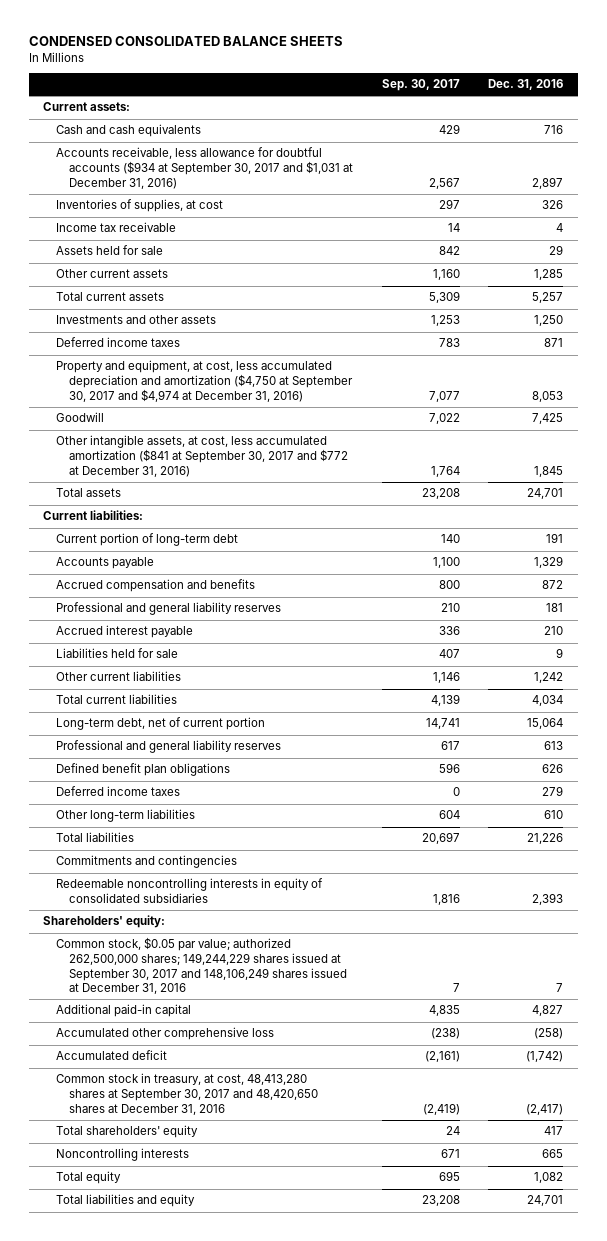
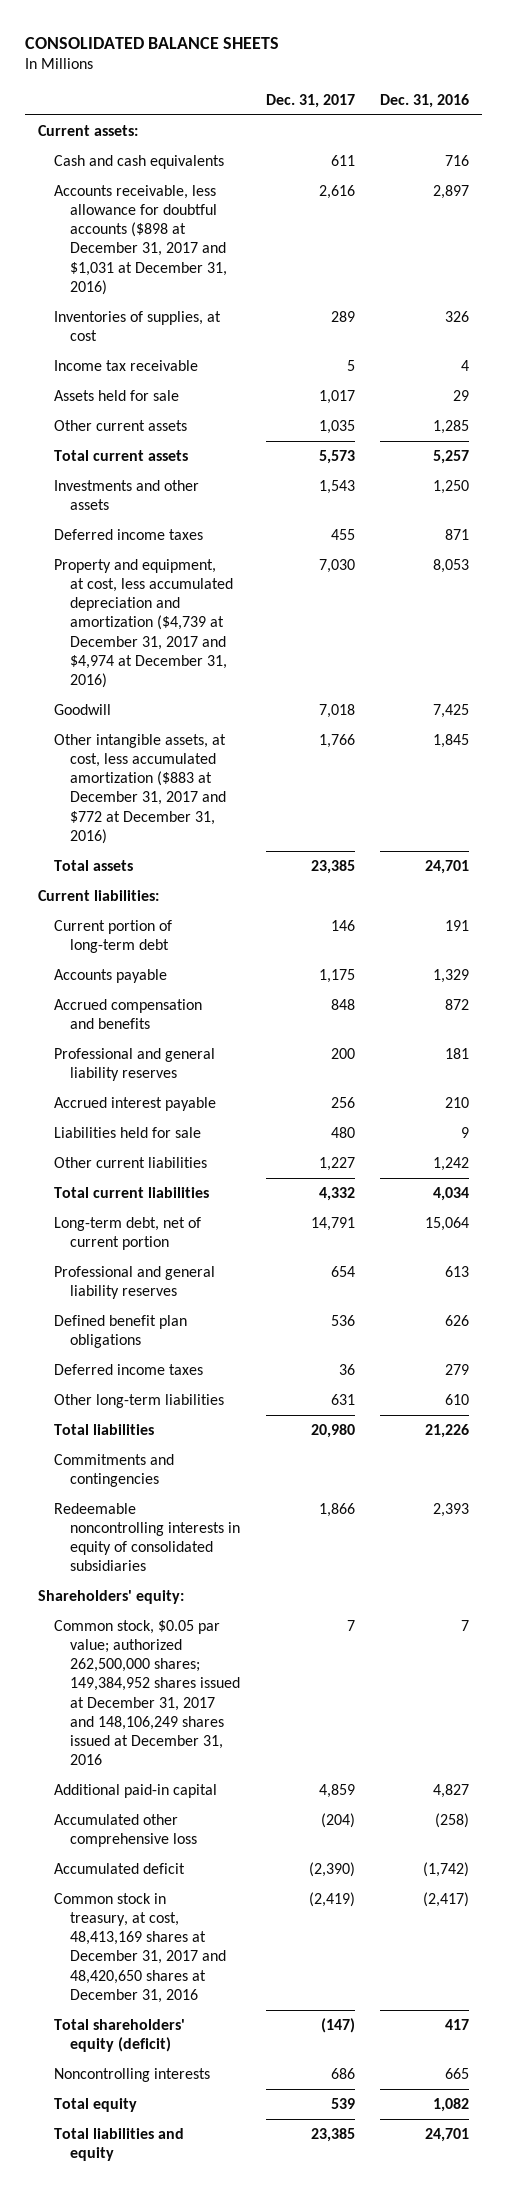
[28,36,343,47] CONDENSED CONSOLIDATED BALANCE SHEETS -> [24,36,279,49] CONSOLIDATED BALANCE SHEETS
[381,79,460,92] Sep. 30, 2017 -> none
none -> [265,93,355,108] Dec. 31, 2017
[56,147,353,189] Accounts receivable, less allowance for doubtful accounts ($934 at September 30, 2017 and $1,031 at December 31, 2016) -> [53,184,228,295] Accounts receivable, less allowance for doubtful accounts ($898 at December 31, 2017 and $1,031 at December 31, 2016)
[56,360,353,402] Property and equipment, at cost, less accumulated depreciation and amortization ($4,750 at September 30, 2017 and $4,974 at December 31, 2016) -> [53,558,234,688] Property and equipment, at cost, less accumulated depreciation and amortization ($4,739 at December 31, 2017 and $4,974 at December 31, 2016)
[56,435,348,477] Other intangible assets, at cost, less accumulated amortization ($841 at September 30, 2017 and $772 at December 31, 2016) -> [53,733,227,844] Other intangible assets, at cost, less accumulated amortization ($883 at December 31, 2017 and $772 at December 31, 2016)
[56,937,347,995] Common stock, $0.05 par value; authorized 262,500,000 shares; 149,244,229 shares issued at September 30, 2017 and 148,106,249 shares issued at December 31, 2016 -> [53,1619,241,1765] Common stock, $0.05 par value; authorized 262,500,000 shares; 149,384,952 shares issued at December 31, 2017 and 148,106,249 shares issued at December 31, 2016
[56,1073,318,1115] Common stock in treasury, at cost, 48,413,280 shares at September 30, 2017 and 48,420,650 shares at December 31, 2016 -> [53,1892,227,2003] Common stock in treasury, at cost, 48,413,169 shares at December 31, 2017 and 48,420,650 shares at December 31, 2016
[56,1125,199,1139] Total shareholders' equity -> [53,2018,185,2053] Total shareholders' equity (deficit)

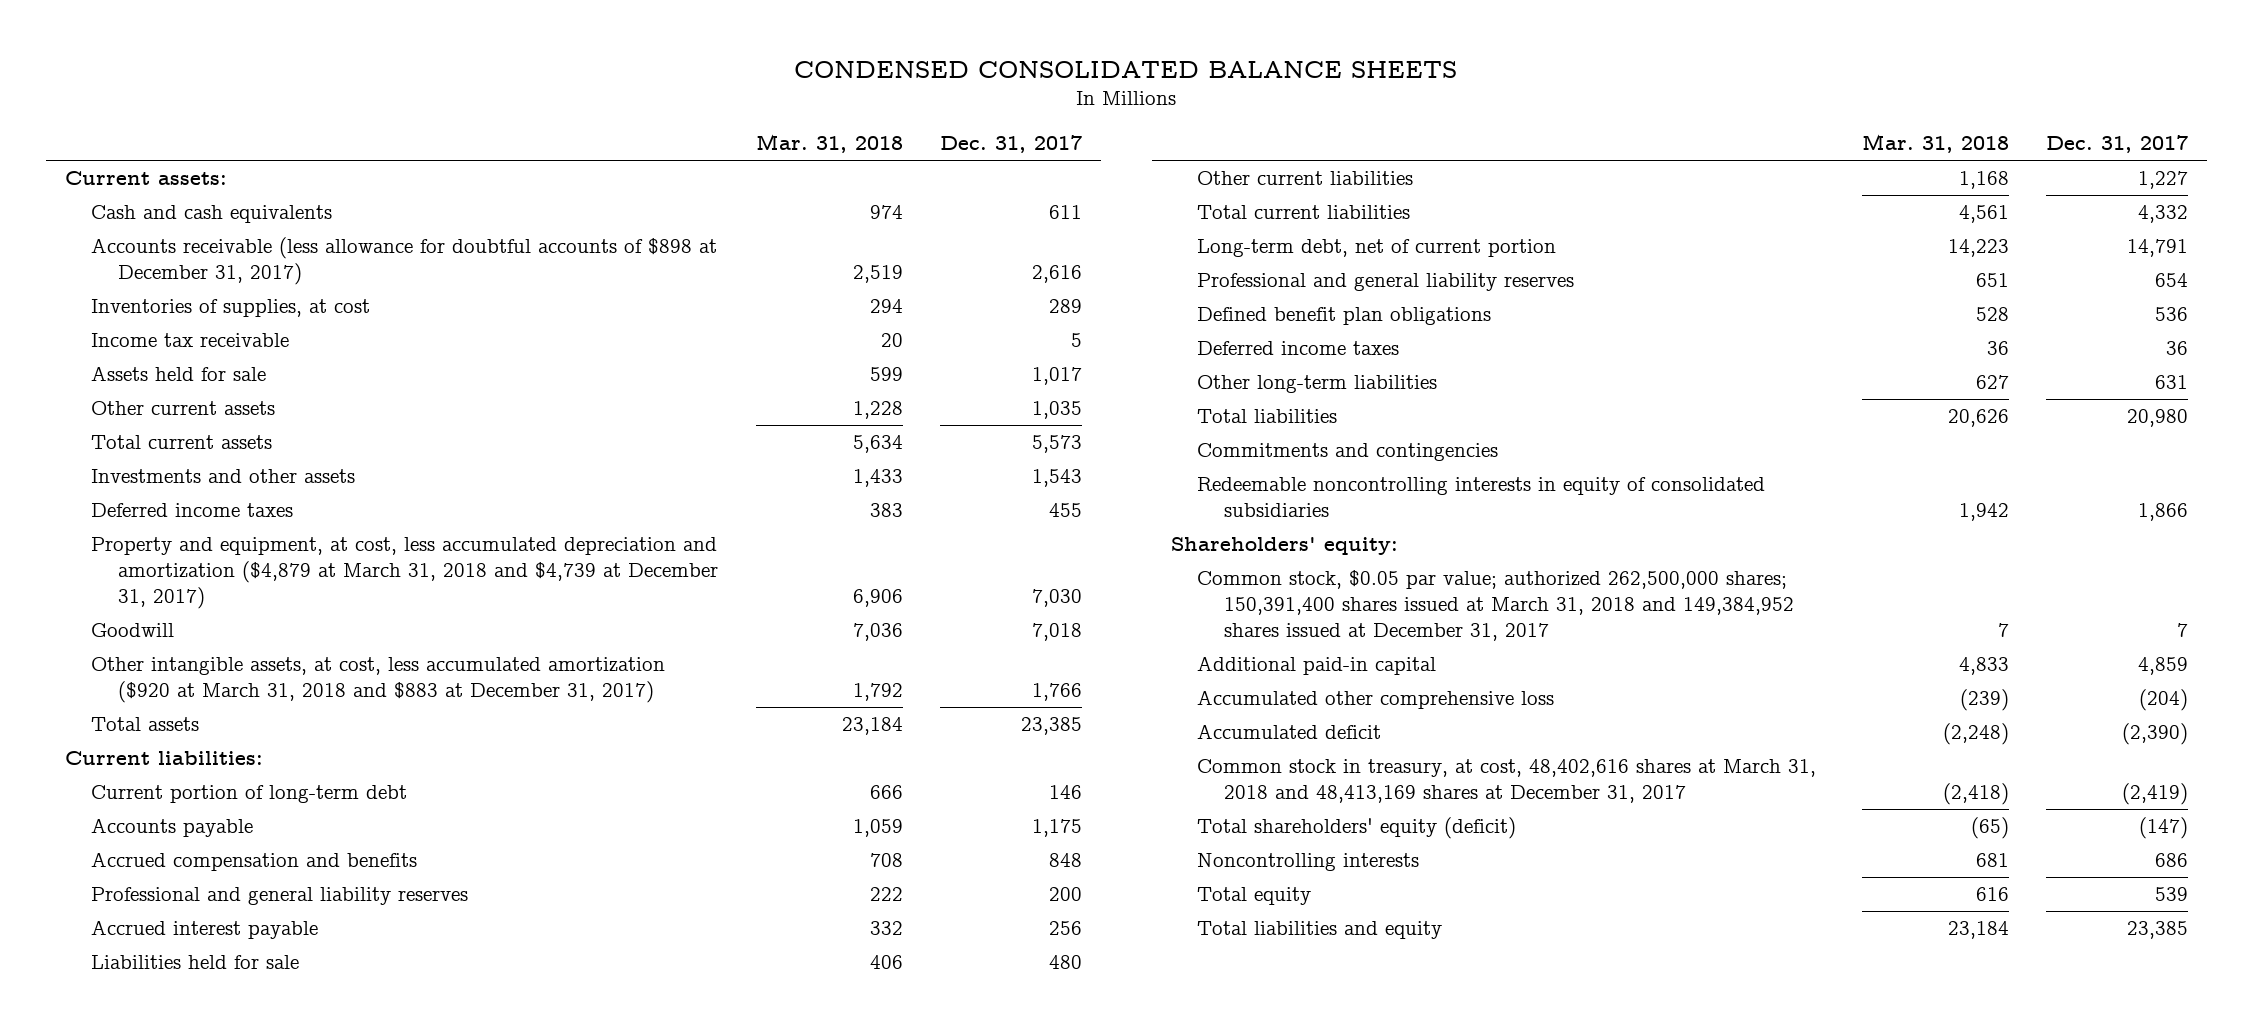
[24,36,279,49] CONSOLIDATED BALANCE SHEETS -> [794,60,1458,78] CONDENSED CONSOLIDATED BALANCE SHEETS
[379,93,469,108] Dec. 31, 2016 -> none
none -> [755,134,903,154] Mar. 31, 2018
[53,184,228,295] Accounts receivable, less allowance for doubtful accounts ($898 at December 31, 2017 and $1,031 at December 31, 2016) -> [91,237,718,285] Accounts receivable (less allowance for doubtful accounts of $898 at December 31, 2017)
[53,558,234,688] Property and equipment, at cost, less accumulated depreciation and amortization ($4,739 at December 31, 2017 and $4,974 at December 31, 2016) -> [91,537,719,609] Property and equipment, at cost, less accumulated depreciation and amortization ($4,879 at March 31, 2018 and $4,739 at December 31, 2017)
[53,733,227,844] Other intangible assets, at cost, less accumulated amortization ($883 at December 31, 2017 and $772 at December 31, 2016) -> [91,657,666,703] Other intangible assets, at cost, less accumulated amortization ($920 at March 31, 2018 and $883 at December 31, 2017)
[53,1619,241,1765] Common stock, $0.05 par value; authorized 262,500,000 shares; 149,384,952 shares issued at December 31, 2017 and 148,106,249 shares issued at December 31, 2016 -> [1197,570,1795,641] Common stock, $0.05 par value; authorized 262,500,000 shares; 150,391,400 shares issued at March 31, 2018 and 149,384,952 shares issued at December 31, 2017
[53,1892,227,2003] Common stock in treasury, at cost, 48,413,169 shares at December 31, 2017 and 48,420,650 shares at December 31, 2016 -> [1197,759,1817,803] Common stock in treasury, at cost, 48,402,616 shares at March 31, 2018 and 48,413,169 shares at December 31, 2017

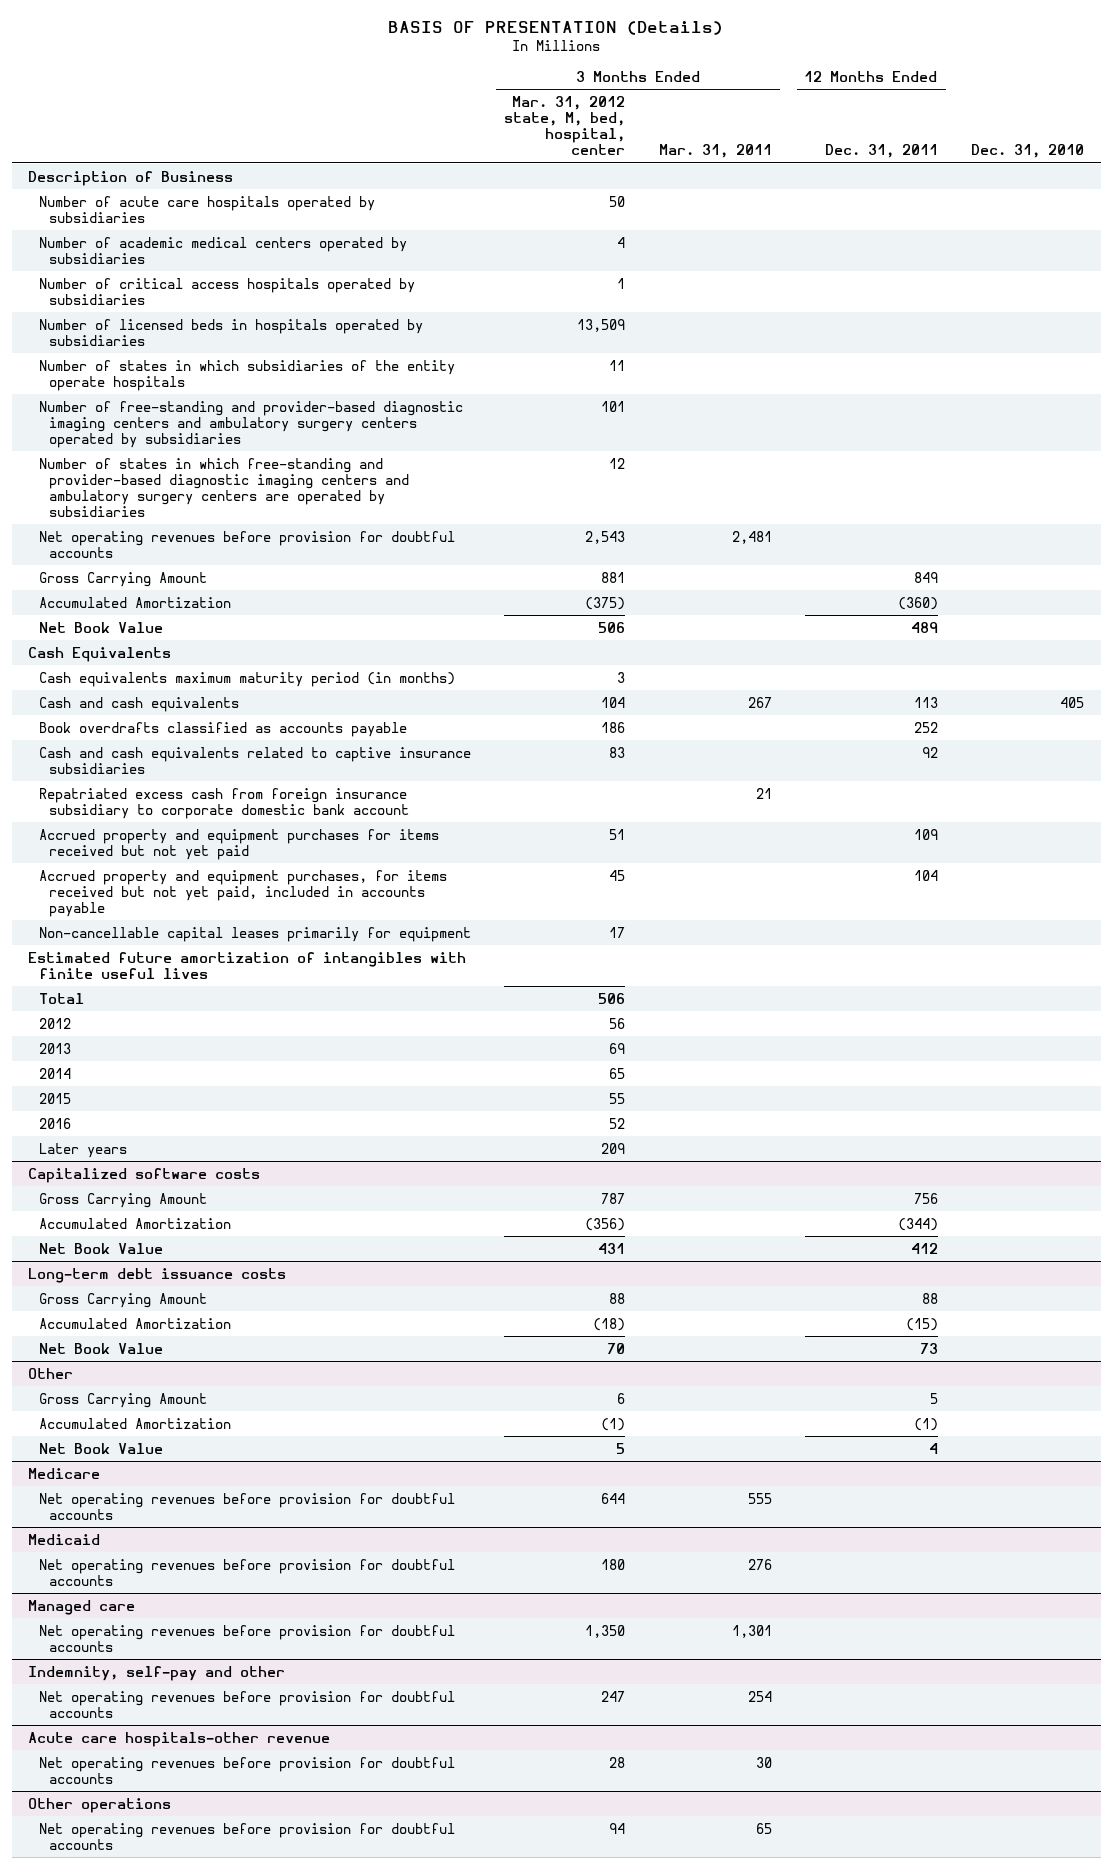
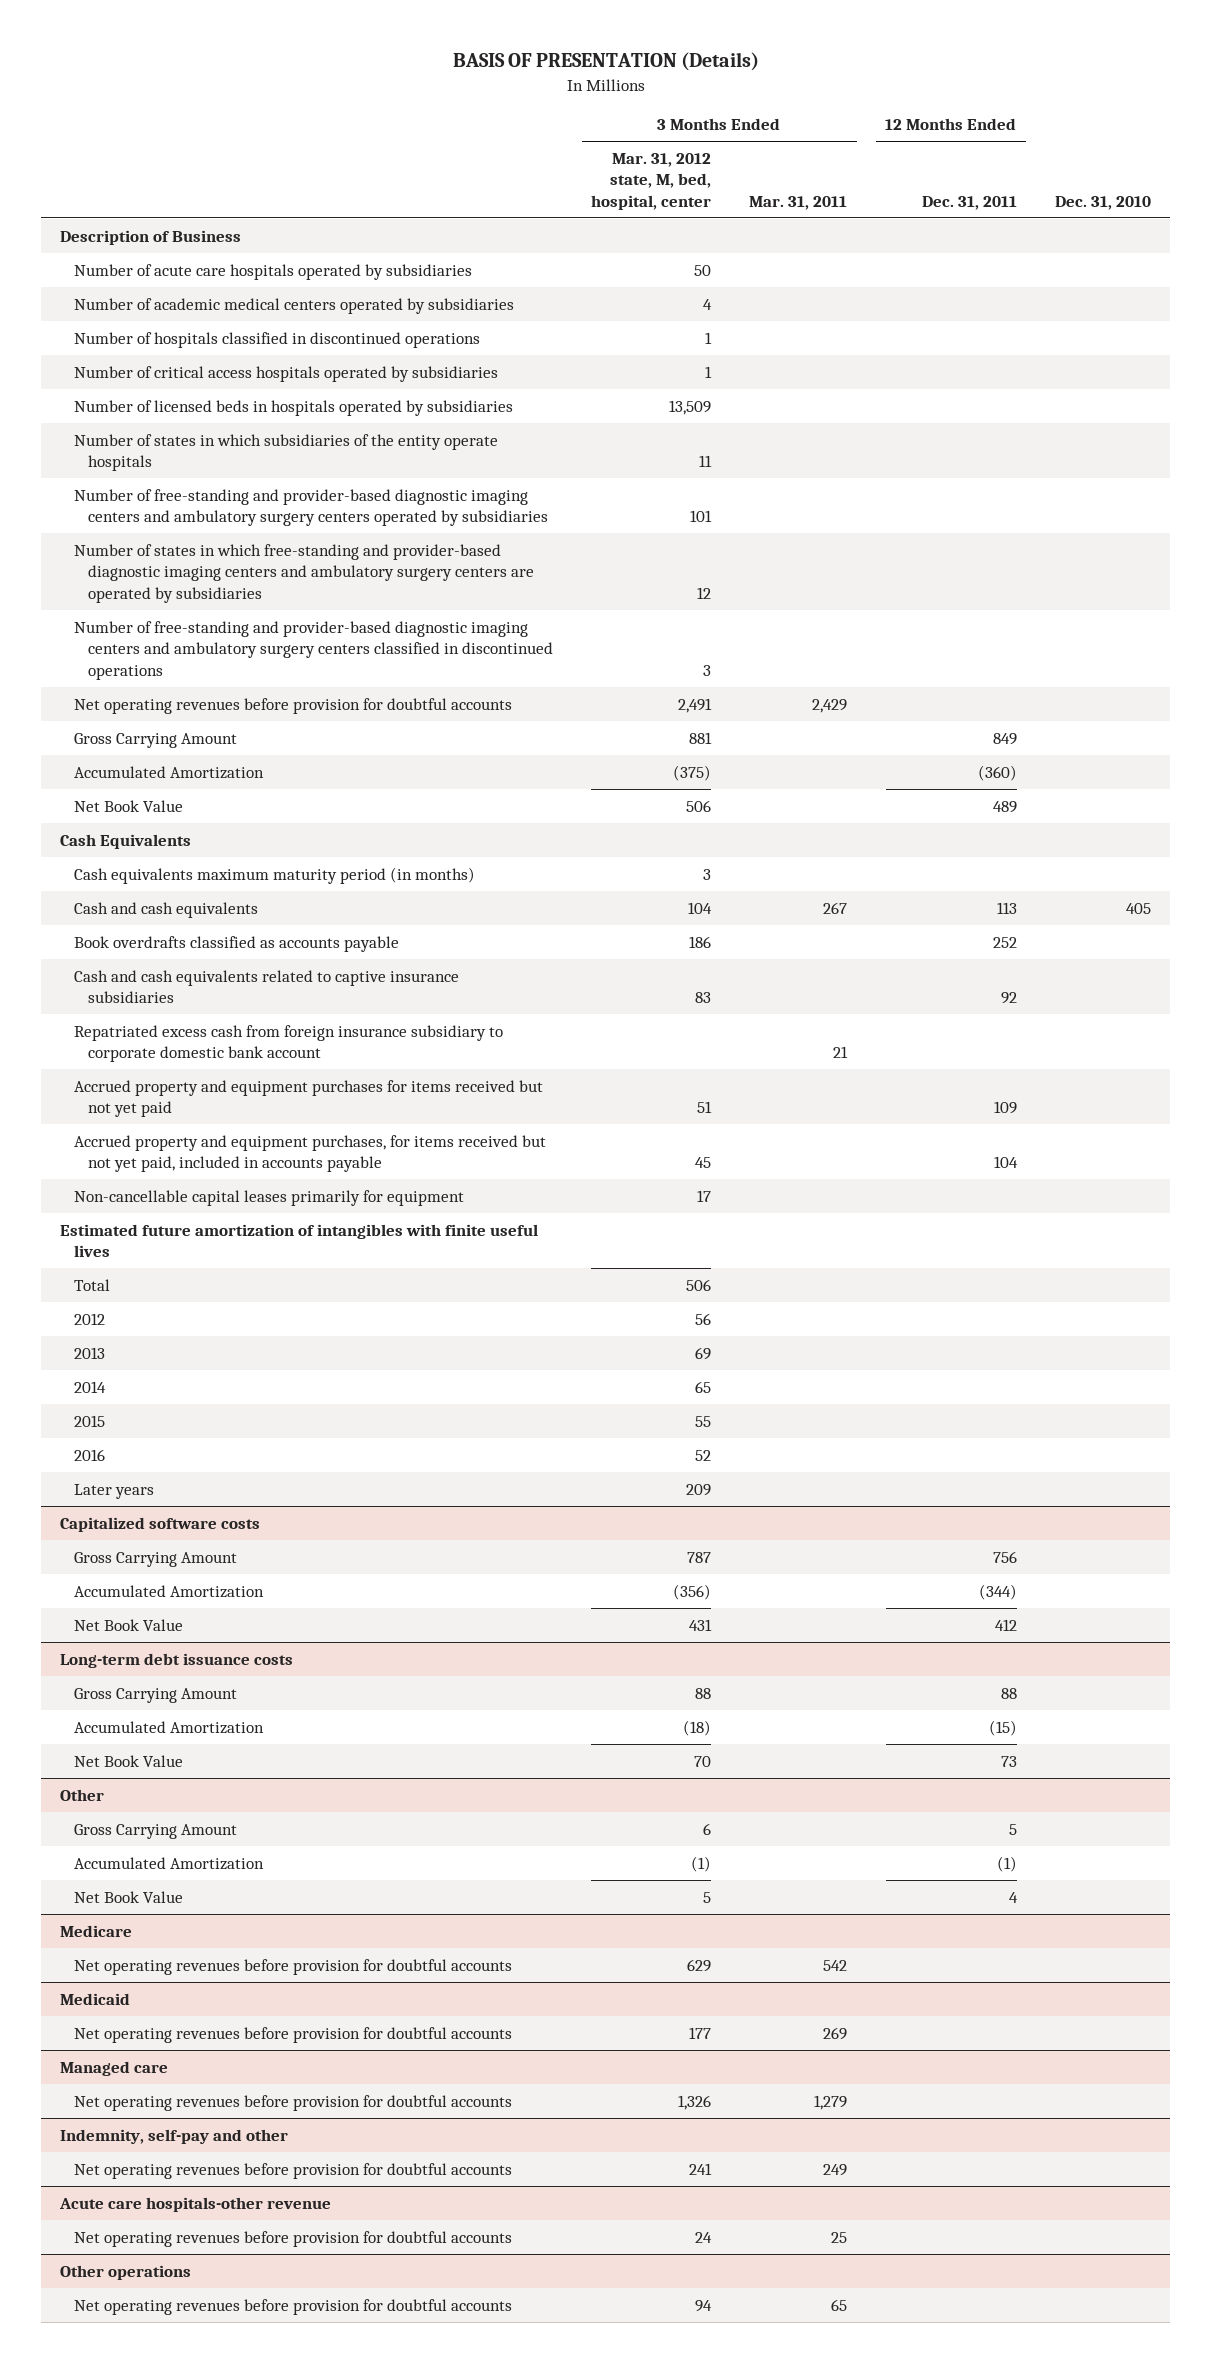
none -> [73,331,480,348] Number of hospitals classified in discontinued operations
none -> [73,620,553,680] Number of free-standing and provider-based diagnostic imaging centers and ambulatory surgery centers classified in discontinued operations
[585,530,626,544] 2,543 -> [678,697,713,713] 2,491
[731,530,772,544] 2,481 -> [812,698,848,713] 2,429
[601,1492,626,1504] 644 -> [687,1958,712,1972] 629
[747,1492,772,1504] 555 -> [823,1959,848,1971] 542
[601,1558,626,1570] 180 -> [689,2026,712,2039] 177
[747,1558,772,1570] 276 -> [823,2026,848,2040] 269
[585,1624,626,1638] 1,350 -> [678,2094,712,2110] 1,326
[731,1624,772,1638] 1,301 -> [814,2094,848,2110] 1,279
[601,1690,626,1702] 247 -> [689,2162,713,2175] 241
[747,1690,772,1702] 254 -> [823,2163,848,2176] 249
[609,1756,626,1768] 28 -> [695,2231,713,2243] 24
[755,1756,772,1768] 30 -> [831,2231,848,2243] 25

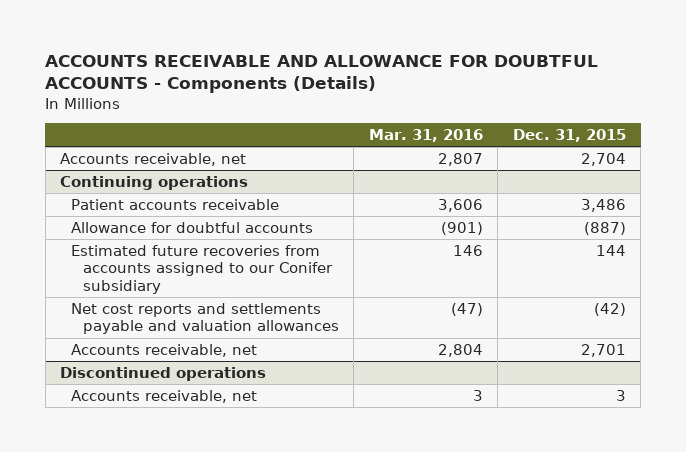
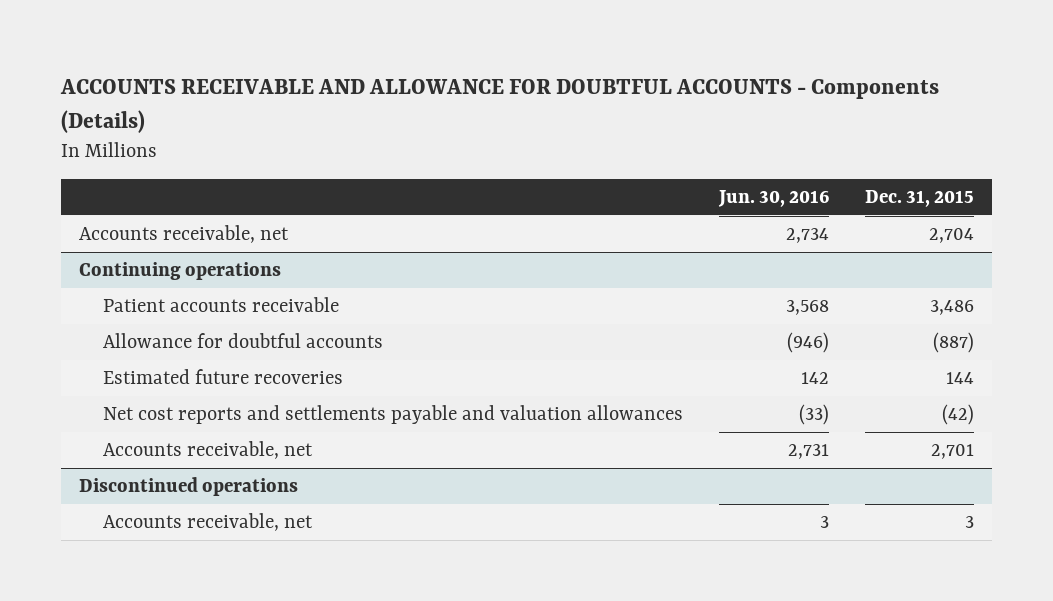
[368,128,483,142] Mar. 31, 2016 -> none
none -> [717,189,829,207] Jun. 30, 2016
[71,244,333,294] Estimated future recoveries from accounts assigned to our Conifer subsidiary -> [102,369,343,385] Estimated future recoveries

